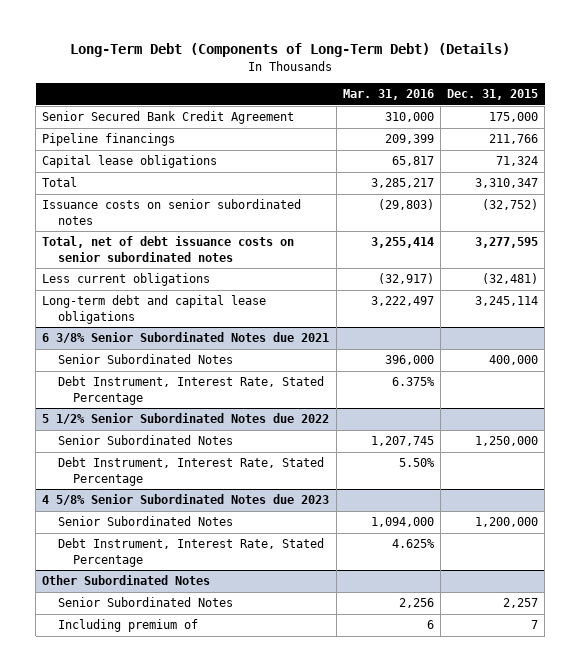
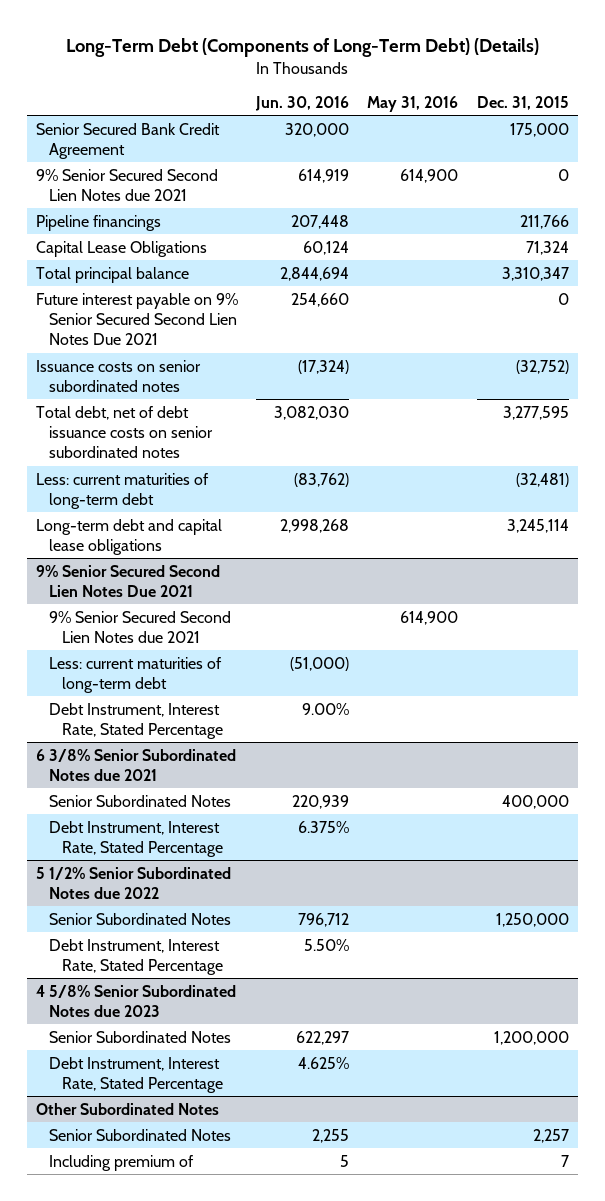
[342,88,434,100] Mar. 31, 2016 -> none
none -> [255,96,350,112] Jun. 30, 2016
none -> [367,96,459,113] May 31, 2016
none -> [36,168,219,201] 9% Senior Secured Second Lien Notes due 2021
[42,155,218,169] Capital lease obligations -> [36,240,208,257] Capital Lease Obligations
[42,177,78,188] Total -> [36,266,190,283] Total principal balance
none -> [36,292,239,346] Future interest payable on 9% Senior Secured Second Lien Notes Due 2021
[42,236,295,262] Total, net of debt issuance costs on senior subordinated notes -> [36,405,214,459] Total debt, net of debt issuance costs on senior subordinated notes
[42,273,211,287] Less current obligations -> [36,472,210,509] Less: current maturities of long-term debt
none -> [36,564,221,597] 9% Senior Secured Second Lien Notes Due 2021
none -> [49,610,232,643] 9% Senior Secured Second Lien Notes due 2021
none -> [49,656,223,693] Less: current maturities of long-term debt
none -> [49,702,224,739] Debt Instrument, Interest Rate, Stated Percentage

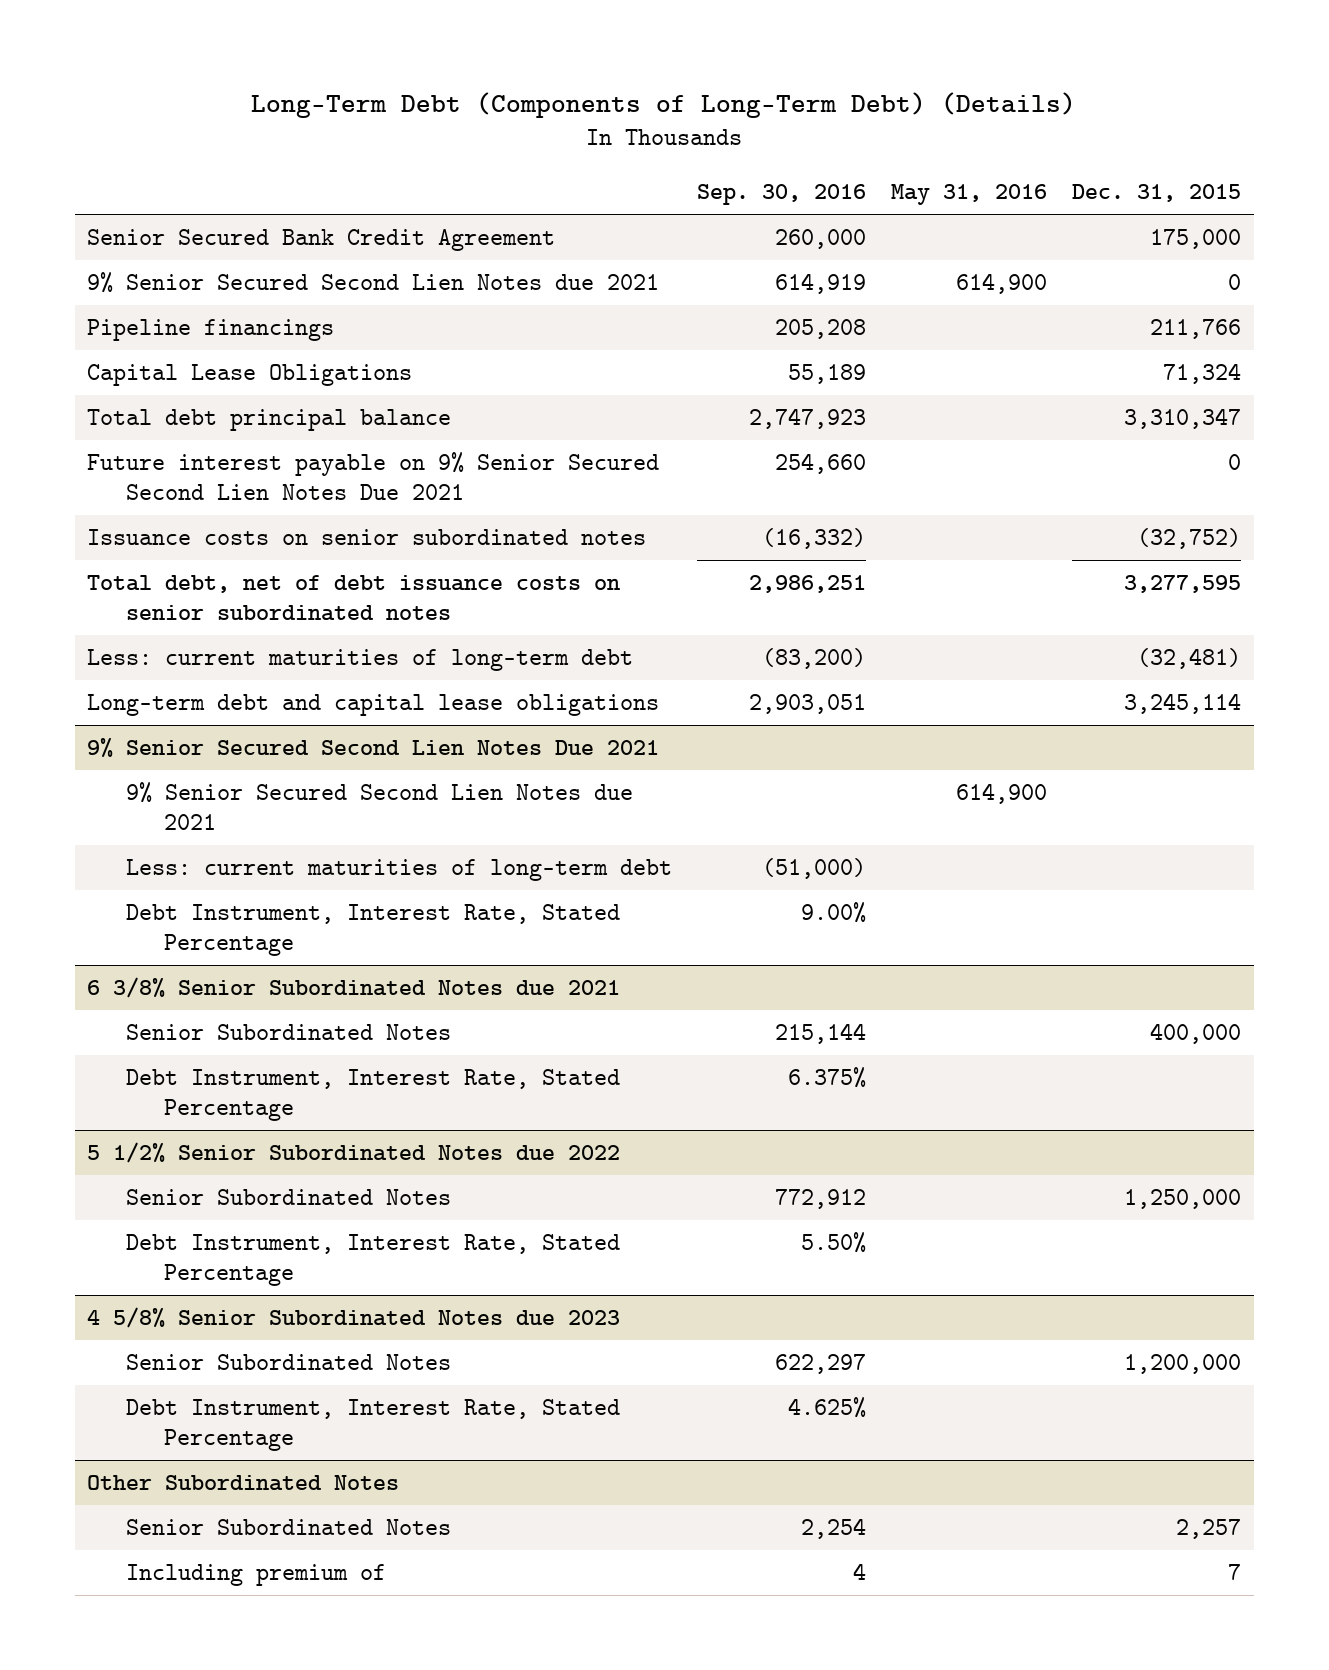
[255,96,350,112] Jun. 30, 2016 -> none
none -> [696,184,866,206] Sep. 30, 2016
[36,266,190,283] Total principal balance -> [87,408,452,431] Total debt principal balance

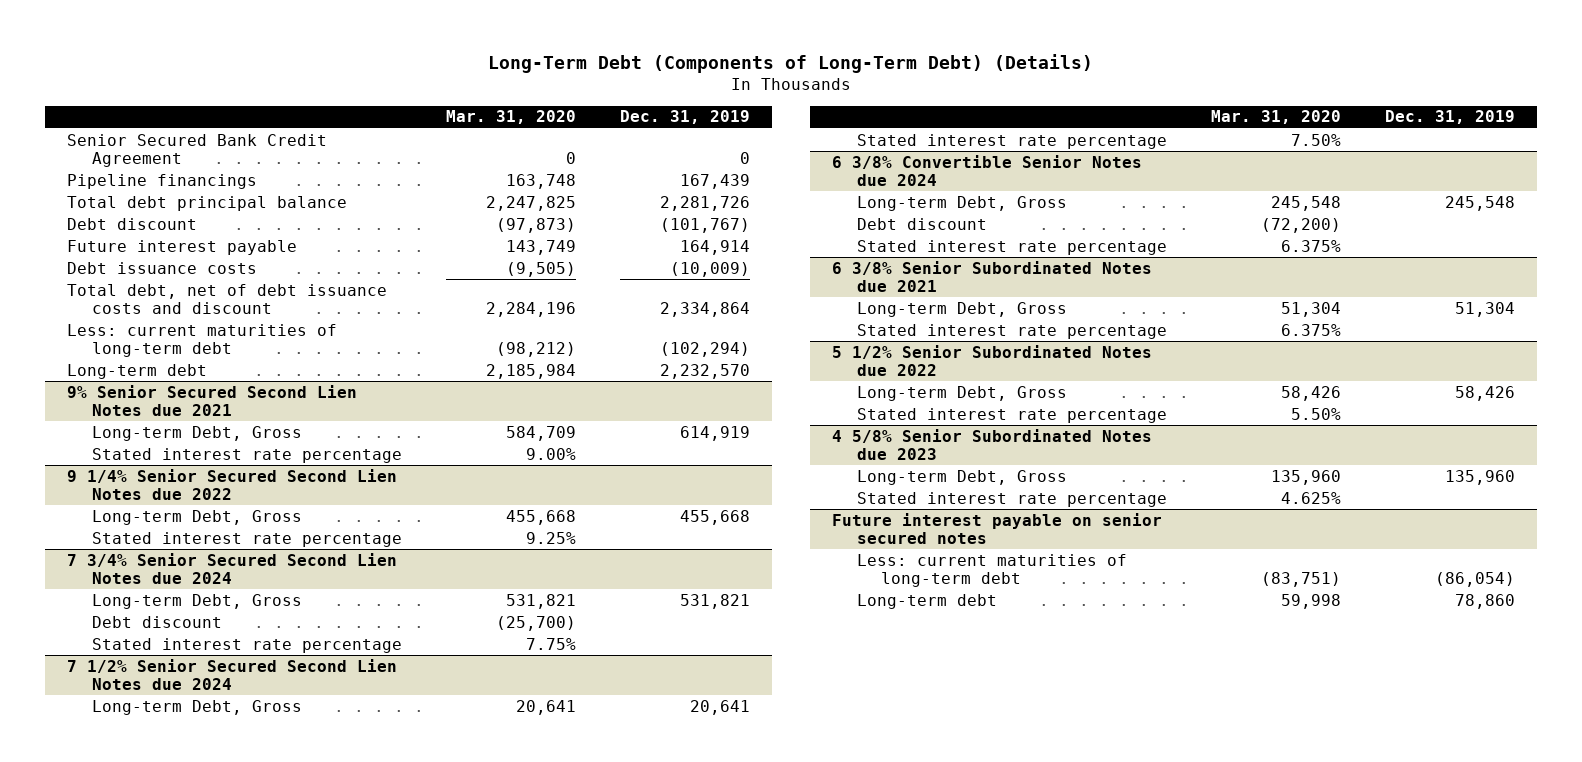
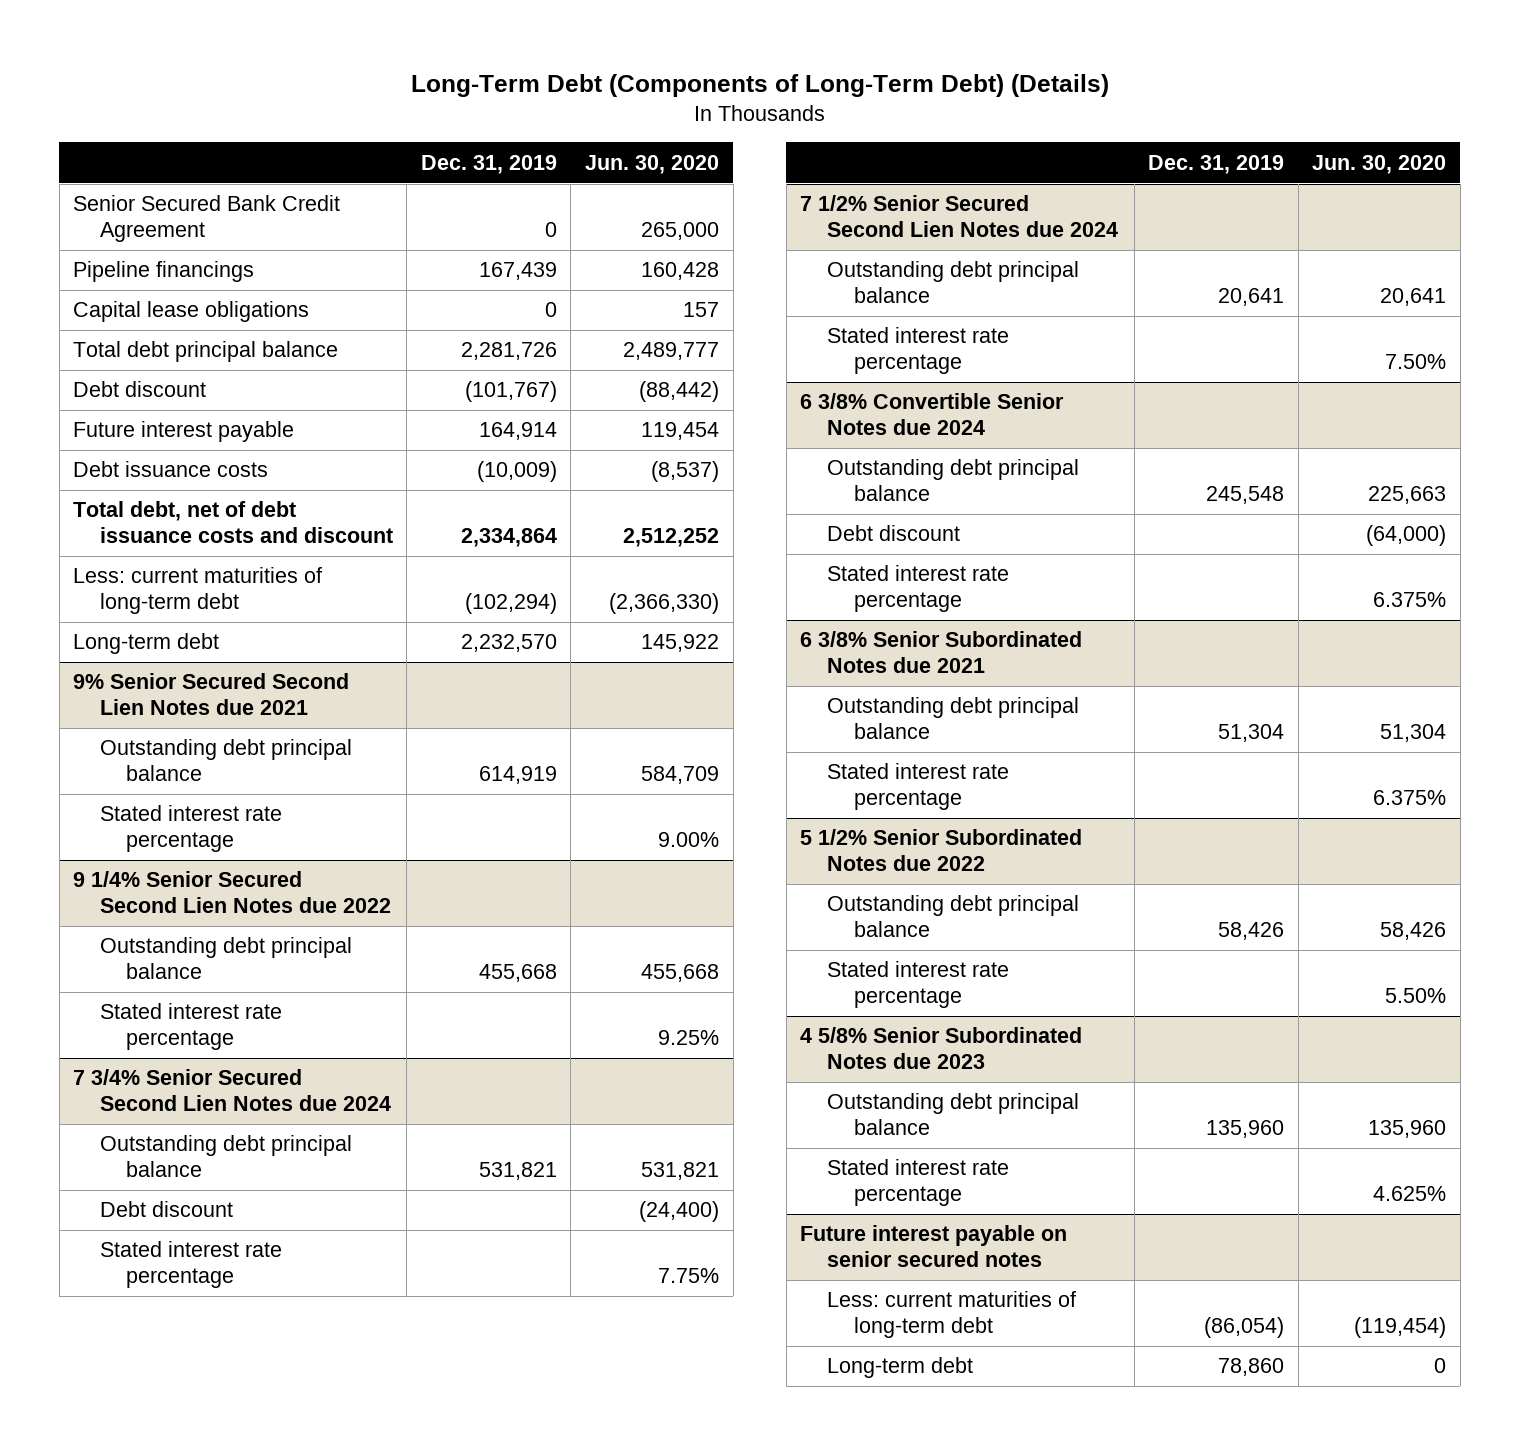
[445,110,576,125] Mar. 31, 2020 -> none
none -> [585,154,720,174] Jun. 30, 2020
none -> [73,301,310,323] Capital lease obligations
[91,425,302,441] Long-term Debt, Gross -> [99,739,352,782] Outstanding debt principal balance
[91,509,302,525] Long-term Debt, Gross -> [99,937,352,980] Outstanding debt principal balance
[91,593,302,609] Long-term Debt, Gross -> [99,1135,352,1178] Outstanding debt principal balance
[91,699,302,715] Long-term Debt, Gross -> [826,261,1079,304] Outstanding debt principal balance
[856,195,1067,211] Long-term Debt, Gross -> [826,459,1079,502] Outstanding debt principal balance
[856,301,1067,317] Long-term Debt, Gross -> [826,697,1079,740] Outstanding debt principal balance
[856,385,1067,401] Long-term Debt, Gross -> [826,895,1079,938] Outstanding debt principal balance
[856,469,1067,485] Long-term Debt, Gross -> [826,1093,1079,1136] Outstanding debt principal balance

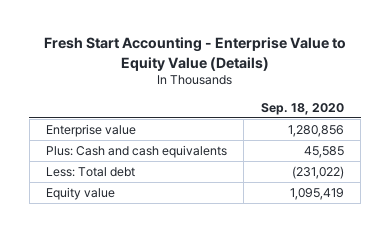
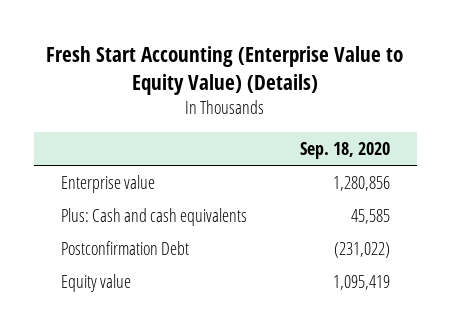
[43,37,346,71] Fresh Start Accounting - Enterprise Value to Equity Value (Details) -> [46,46,404,95] Fresh Start Accounting (Enterprise Value to Equity Value) (Details)
[46,166,136,177] Less: Total debt -> [60,240,189,255] Postconfirmation Debt

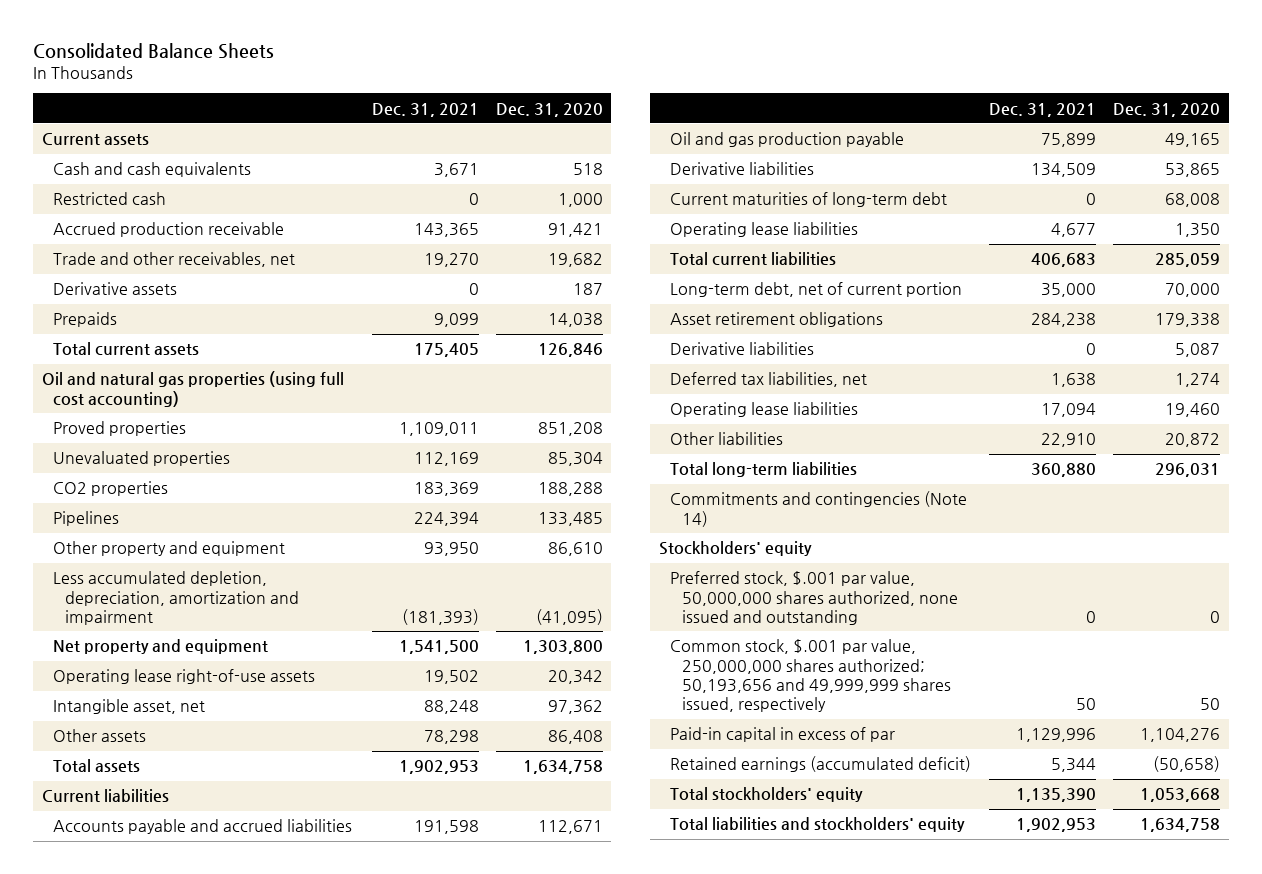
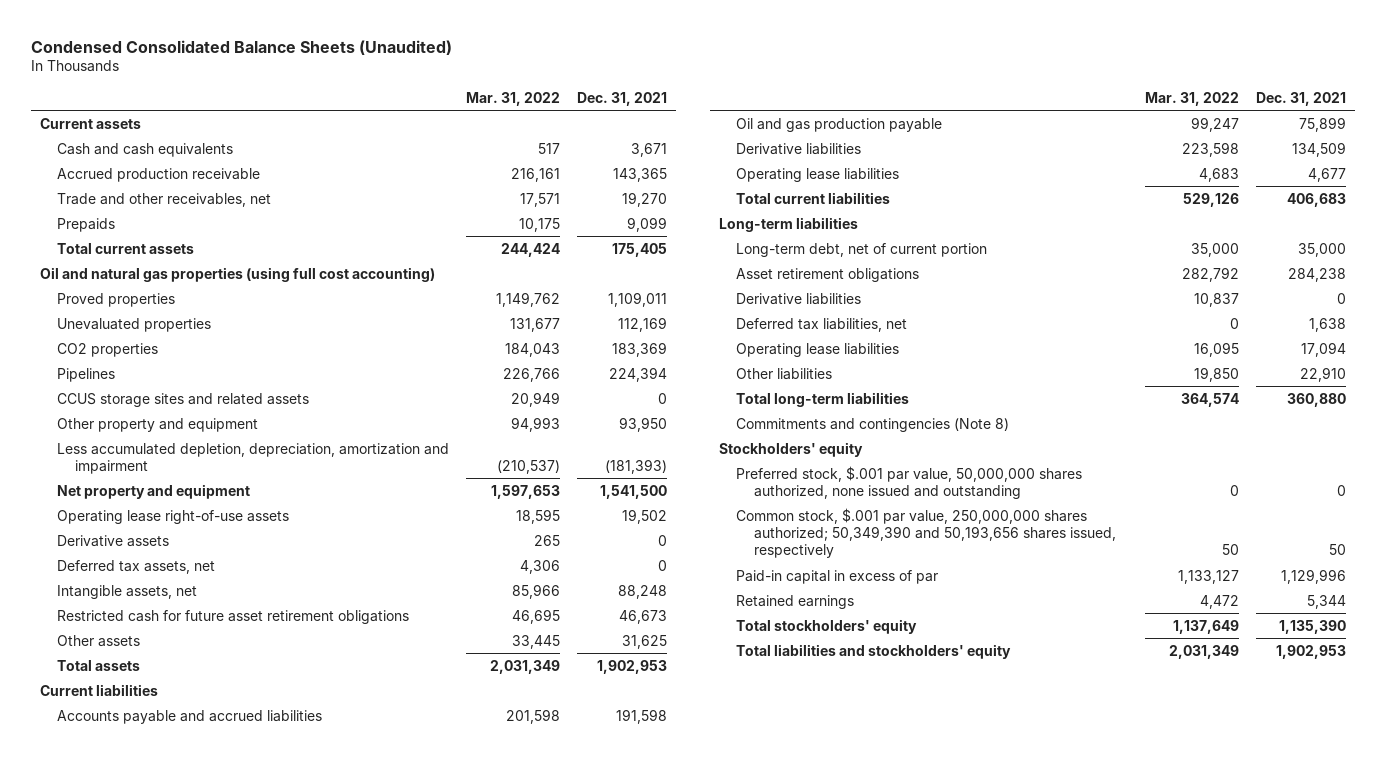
[32,42,274,59] Consolidated Balance Sheets -> [31,39,453,55] Condensed Consolidated Balance Sheets (Unaudited)
[495,102,603,117] Dec. 31, 2020 -> none
none -> [466,91,561,106] Mar. 31, 2022
[53,192,167,206] Restricted cash -> none
none -> [57,392,310,407] CCUS storage sites and related assets
[53,282,178,296] Derivative assets -> [57,534,170,547] Derivative assets
none -> [57,559,216,574] Deferred tax assets, net
[53,699,206,715] Intangible asset, net -> [57,584,198,599] Intangible assets, net
none -> [57,609,410,624] Restricted cash for future asset retirement obligations
[423,730,479,745] 78,298 -> [622,634,668,649] 31,625
[670,192,948,208] Current maturities of long-term debt -> none
none -> [718,216,858,232] Long-term liabilities
[670,491,968,527] Commitments and contingencies (Note 14) -> [736,417,1010,432] Commitments and contingencies (Note 8)
[670,639,952,713] Common stock, $.001 par value, 250,000,000 shares authorized; 50,193,656 and 49,999,999 shares issued, respectively -> [736,507,1116,559] Common stock, $.001 par value, 250,000,000 shares authorized; 50,349,390 and 50,193,656 shares issued, respectively
[670,756,972,773] Retained earnings (accumulated deficit) -> [736,594,855,609] Retained earnings

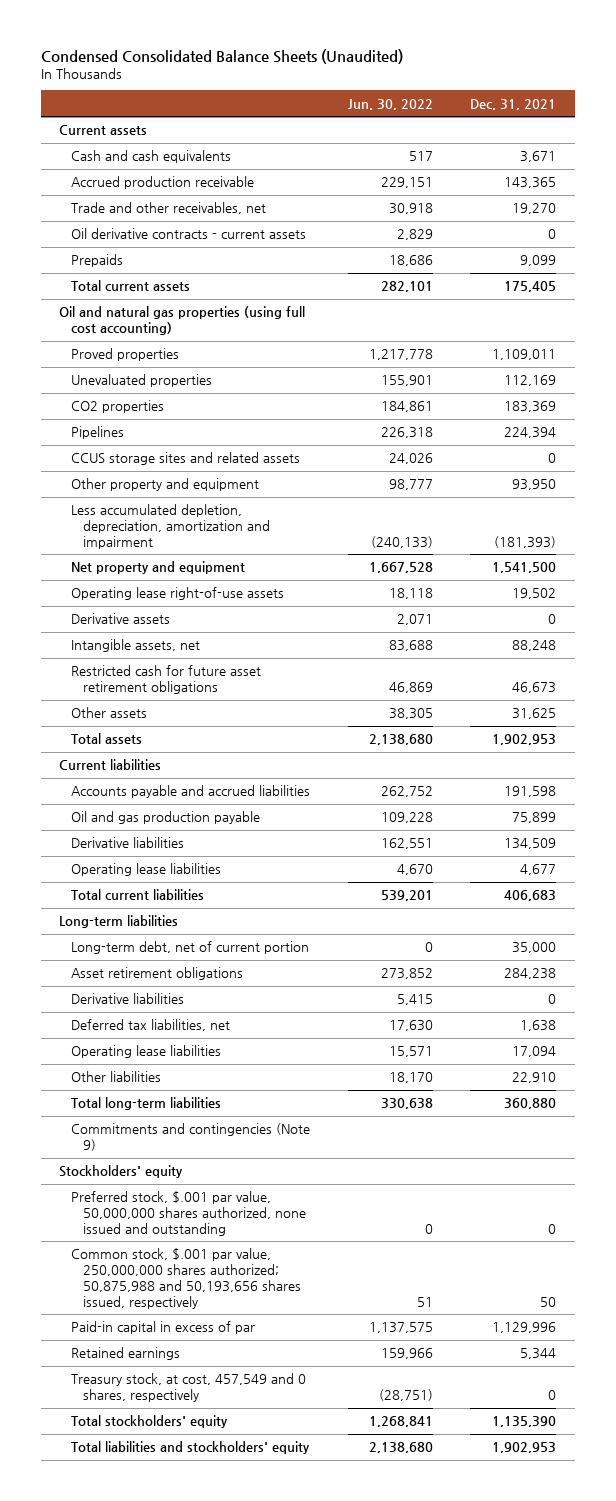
[466,91,561,106] Mar. 31, 2022 -> none
none -> [347,98,433,110] Jun. 30, 2022
none -> [71,228,307,240] Oil derivative contracts - current assets
[57,559,216,574] Deferred tax assets, net -> none
[736,417,1010,432] Commitments and contingencies (Note 8) -> [71,1123,311,1152] Commitments and contingencies (Note 9)
[736,507,1116,559] Common stock, $.001 par value, 250,000,000 shares authorized; 50,349,390 and 50,193,656 shares issued, respectively -> [71,1248,302,1310] Common stock, $.001 par value, 250,000,000 shares authorized; 50,875,988 and 50,193,656 shares issued, respectively
none -> [71,1373,307,1403] Treasury stock, at cost, 457,549 and 0 shares, respectively

